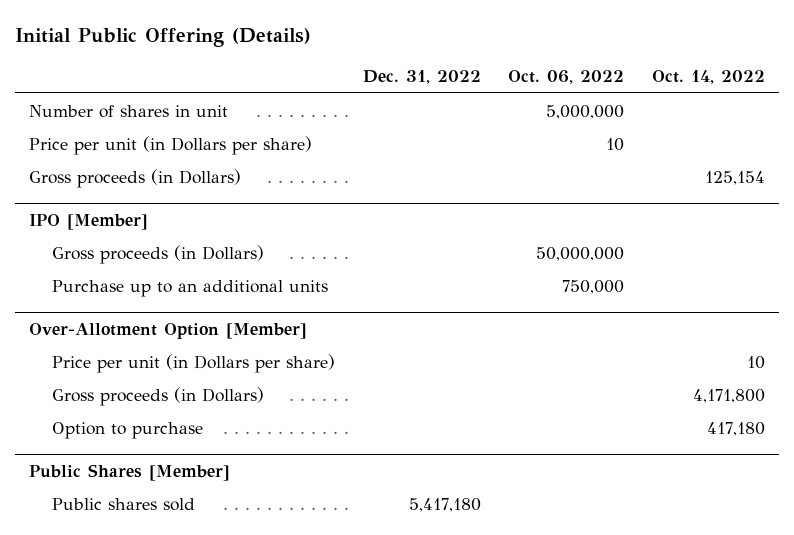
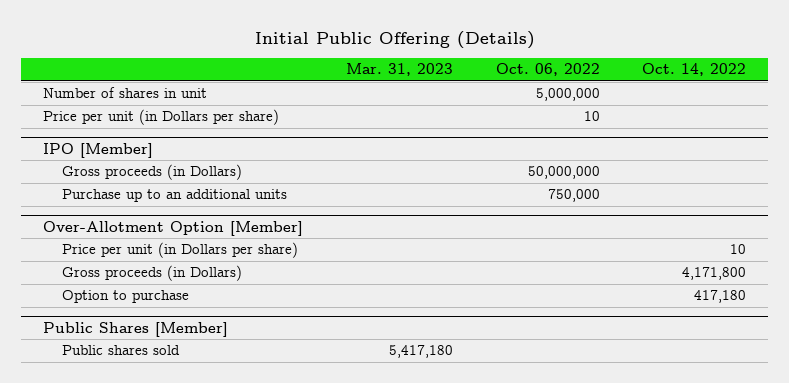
[362,70,481,85] Dec. 31, 2022 -> none
none -> [345,63,453,77] Mar. 31, 2023
[28,168,241,188] Gross proceeds (in Dollars) -> none

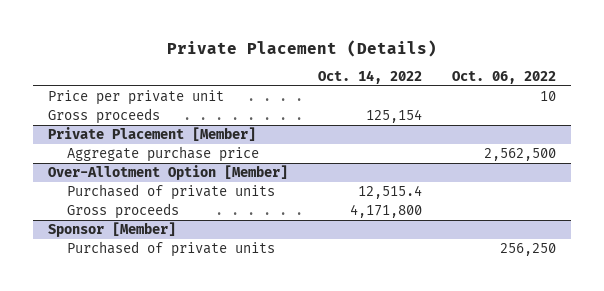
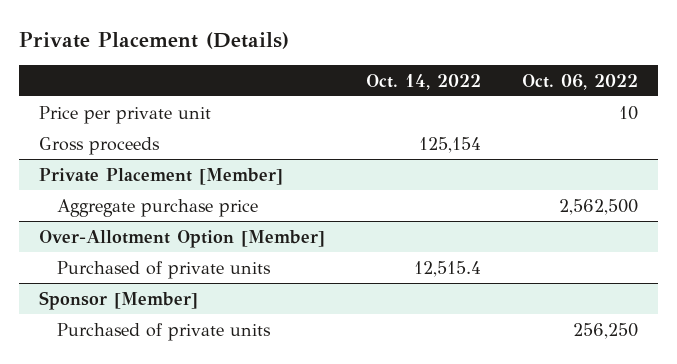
[66,203,179,220] Gross proceeds -> none

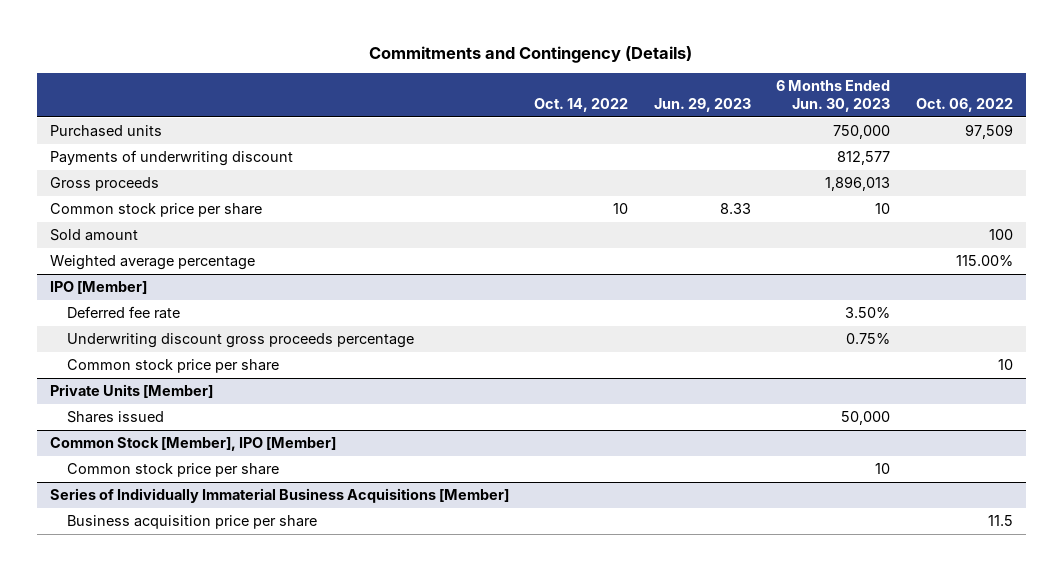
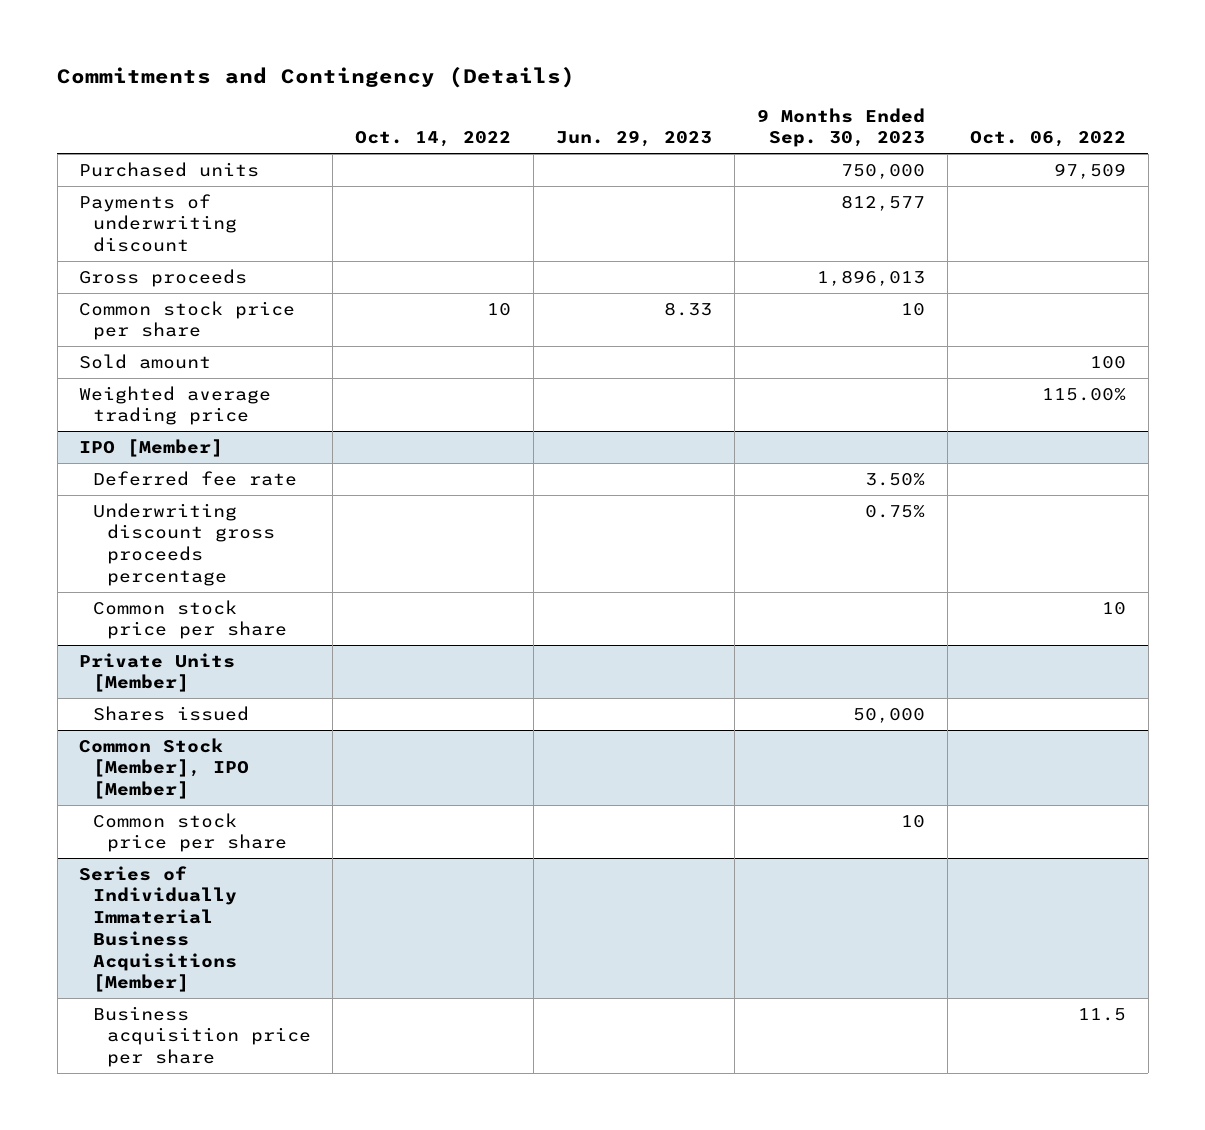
[776,80,891,113] 6 Months Ended Jun. 30, 2023 -> none
none -> [757,107,926,148] 9 Months Ended Sep. 30, 2023
[49,255,255,271] Weighted average percentage -> [79,385,272,426] Weighted average trading price

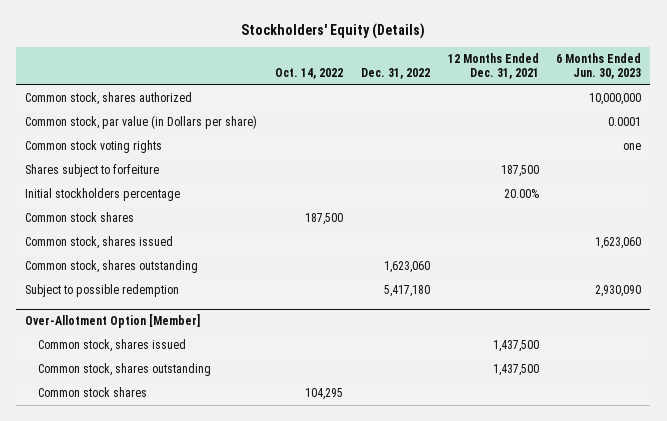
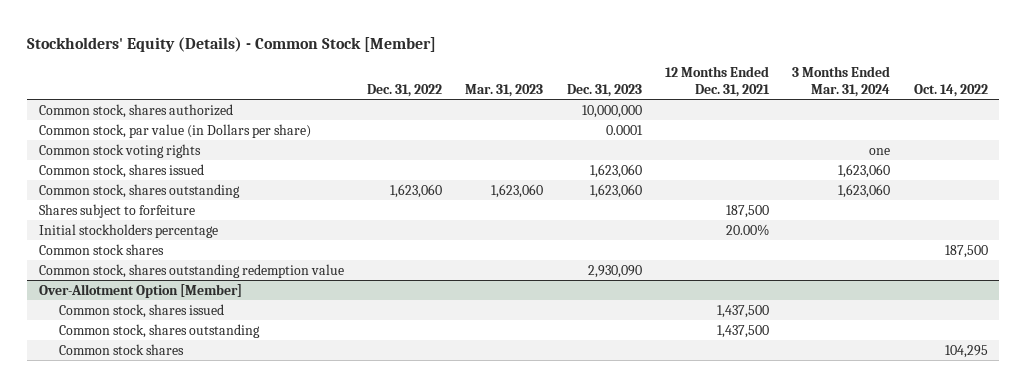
[241,22,426,39] Stockholders' Equity (Details) -> [27,36,437,52] Stockholders' Equity (Details) - Common Stock [Member]
[556,52,642,80] 6 Months Ended Jun. 30, 2023 -> none
none -> [465,83,544,97] Mar. 31, 2023
none -> [566,83,642,97] Dec. 31, 2023
none -> [792,66,891,97] 3 Months Ended Mar. 31, 2024
[25,236,174,250] Common stock, shares issued -> [38,163,204,178] Common stock, shares issued
[25,260,199,274] Common stock, shares outstanding -> [38,183,240,198] Common stock, shares outstanding
[25,284,180,298] Subject to possible redemption -> none
none -> [38,263,344,278] Common stock, shares outstanding redemption value

